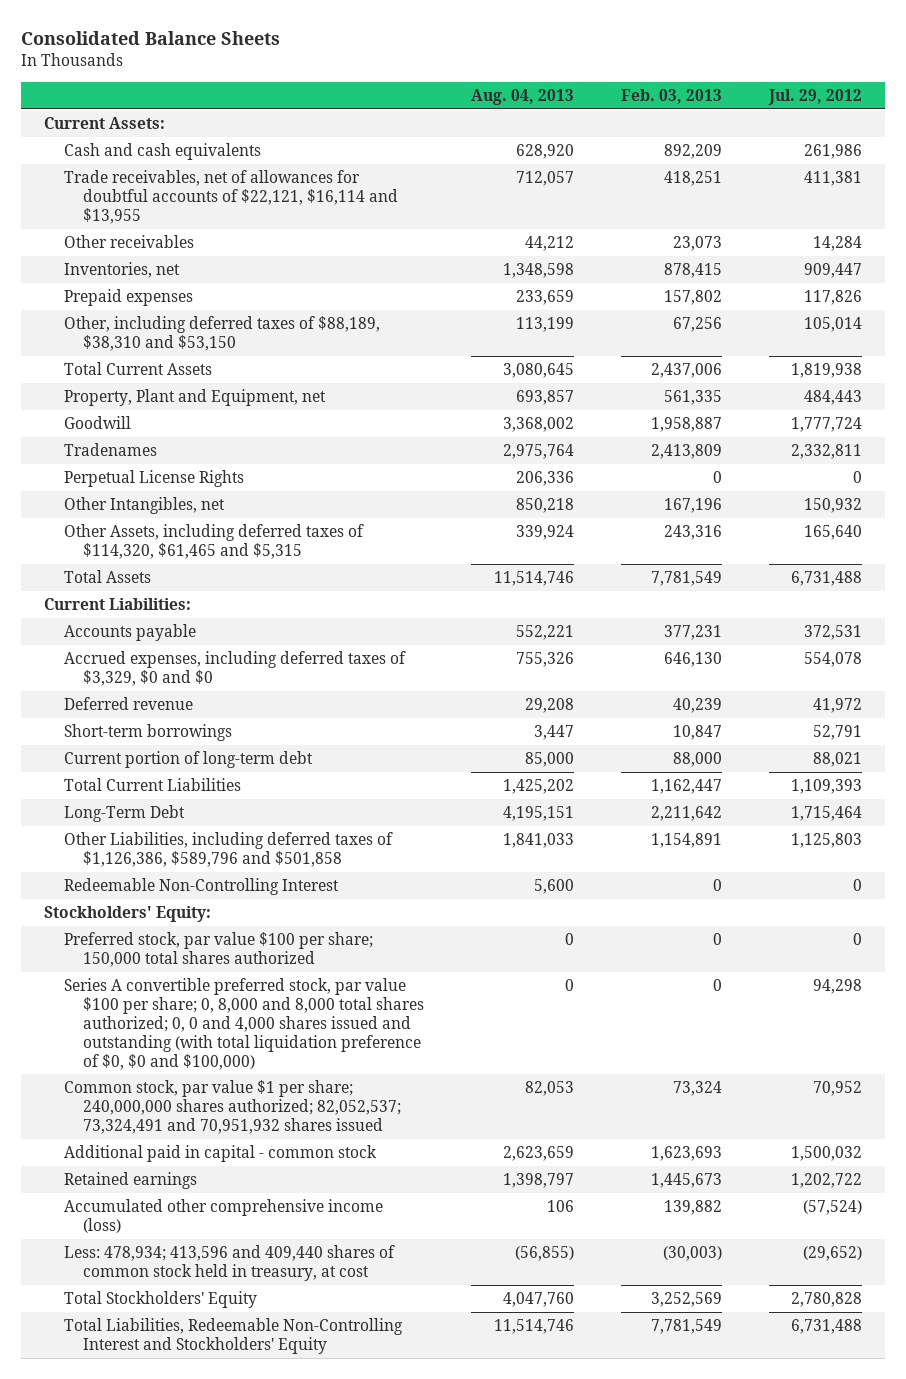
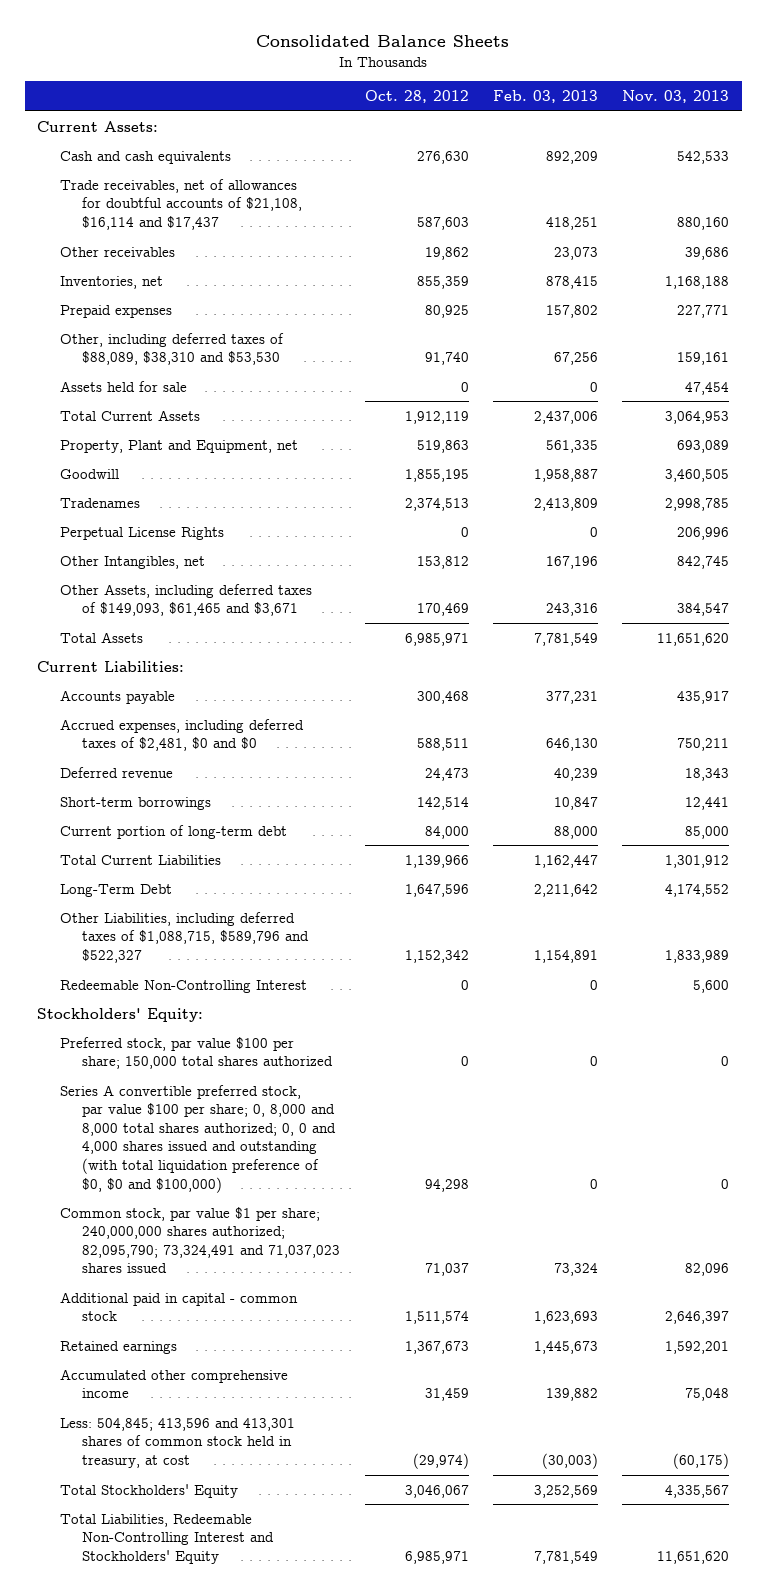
[471,89,575,106] Aug. 04, 2013 -> none
[767,89,862,106] Jul. 29, 2012 -> none
none -> [364,89,469,103] Oct. 28, 2012
none -> [622,89,730,103] Nov. 03, 2013
[63,170,399,224] Trade receivables, net of allowances for doubtful accounts of $22,121, $16,114 and $13,955 -> [59,178,303,230] Trade receivables, net of allowances for doubtful accounts of $21,108, $16,114 and $17,437
[63,316,380,351] Other, including deferred taxes of $88,189, $38,310 and $53,150 -> [59,332,284,366] Other, including deferred taxes of $88,089, $38,310 and $53,530
none -> [59,380,187,392] Assets held for sale
[63,524,364,559] Other Assets, including deferred taxes of $114,320, $61,465 and $5,315 -> [59,583,312,617] Other Assets, including deferred taxes of $149,093, $61,465 and $3,671
[63,651,406,686] Accrued expenses, including deferred taxes of $3,329, $0 and $0 -> [59,718,304,752] Accrued expenses, including deferred taxes of $2,481, $0 and $0
[63,832,393,867] Other Liabilities, including deferred taxes of $1,126,386, $589,796 and $501,858 -> [59,911,310,963] Other Liabilities, including deferred taxes of $1,088,715, $589,796 and $522,327
[63,1080,402,1134] Common stock, par value $1 per share; 240,000,000 shares authorized; 82,052,537; 73,324,491 and 70,951,932 shares issued -> [59,1206,341,1274] Common stock, par value $1 per share; 240,000,000 shares authorized; 82,095,790; 73,324,491 and 71,037,023 shares issued
[63,1199,383,1233] Accumulated other comprehensive income (loss) -> [59,1368,288,1399] Accumulated other comprehensive income
[63,1245,395,1281] Less: 478,934; 413,596 and 409,440 shares of common stock held in treasury, at cost -> [59,1417,295,1468] Less: 504,845; 413,596 and 413,301 shares of common stock held in treasury, at cost

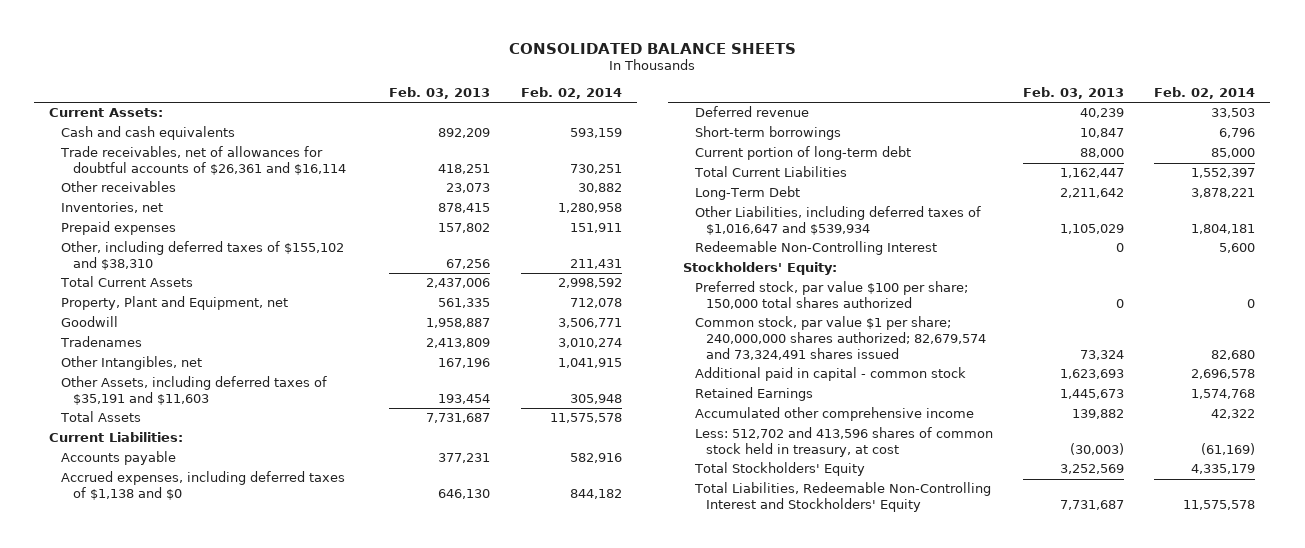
[256,35,510,48] Consolidated Balance Sheets -> [509,42,797,54] CONSOLIDATED BALANCE SHEETS
[364,89,469,103] Oct. 28, 2012 -> none
[622,89,730,103] Nov. 03, 2013 -> none
none -> [520,87,622,100] Feb. 02, 2014
[59,178,303,230] Trade receivables, net of allowances for doubtful accounts of $21,108, $16,114 and $17,437 -> [60,146,346,176] Trade receivables, net of allowances for doubtful accounts of $26,361 and $16,114
[59,380,187,392] Assets held for sale -> none
[59,332,284,366] Other, including deferred taxes of $88,089, $38,310 and $53,530 -> [61,241,345,271] Other, including deferred taxes of $155,102 and $38,310
[59,526,224,540] Perpetual License Rights -> none
[59,583,312,617] Other Assets, including deferred taxes of $149,093, $61,465 and $3,671 -> [61,376,328,406] Other Assets, including deferred taxes of $35,191 and $11,603
[546,603,599,617] 243,316 -> [438,394,491,405] 193,454
[534,632,599,646] 7,781,549 -> [426,413,491,424] 7,731,687
[59,718,304,752] Accrued expenses, including deferred taxes of $2,481, $0 and $0 -> [61,471,346,501] Accrued expenses, including deferred taxes of $1,138 and $0
[59,911,310,963] Other Liabilities, including deferred taxes of $1,088,715, $589,796 and $522,327 -> [694,206,981,236] Other Liabilities, including deferred taxes of $1,016,647 and $539,934
[534,949,599,963] 1,154,891 -> [1059,224,1124,235] 1,105,029
[59,1084,337,1193] Series A convertible preferred stock, par value $100 per share; 0, 8,000 and 8,000 total shares authorized; 0, 0 and 4,000 shares issued and outstanding (with total liquidation preference of $0, $0 and $100,000) -> none
[59,1206,341,1274] Common stock, par value $1 per share; 240,000,000 shares authorized; 82,095,790; 73,324,491 and 71,037,023 shares issued -> [694,316,987,360] Common stock, par value $1 per share; 240,000,000 shares authorized; 82,679,574 and 73,324,491 shares issued
[59,1340,177,1354] Retained earnings -> [694,387,813,402] Retained Earnings
[59,1417,295,1468] Less: 504,845; 413,596 and 413,301 shares of common stock held in treasury, at cost -> [694,427,993,458] Less: 512,702 and 413,596 shares of common stock held in treasury, at cost
[534,1550,599,1564] 7,781,549 -> [1059,500,1124,511] 7,731,687

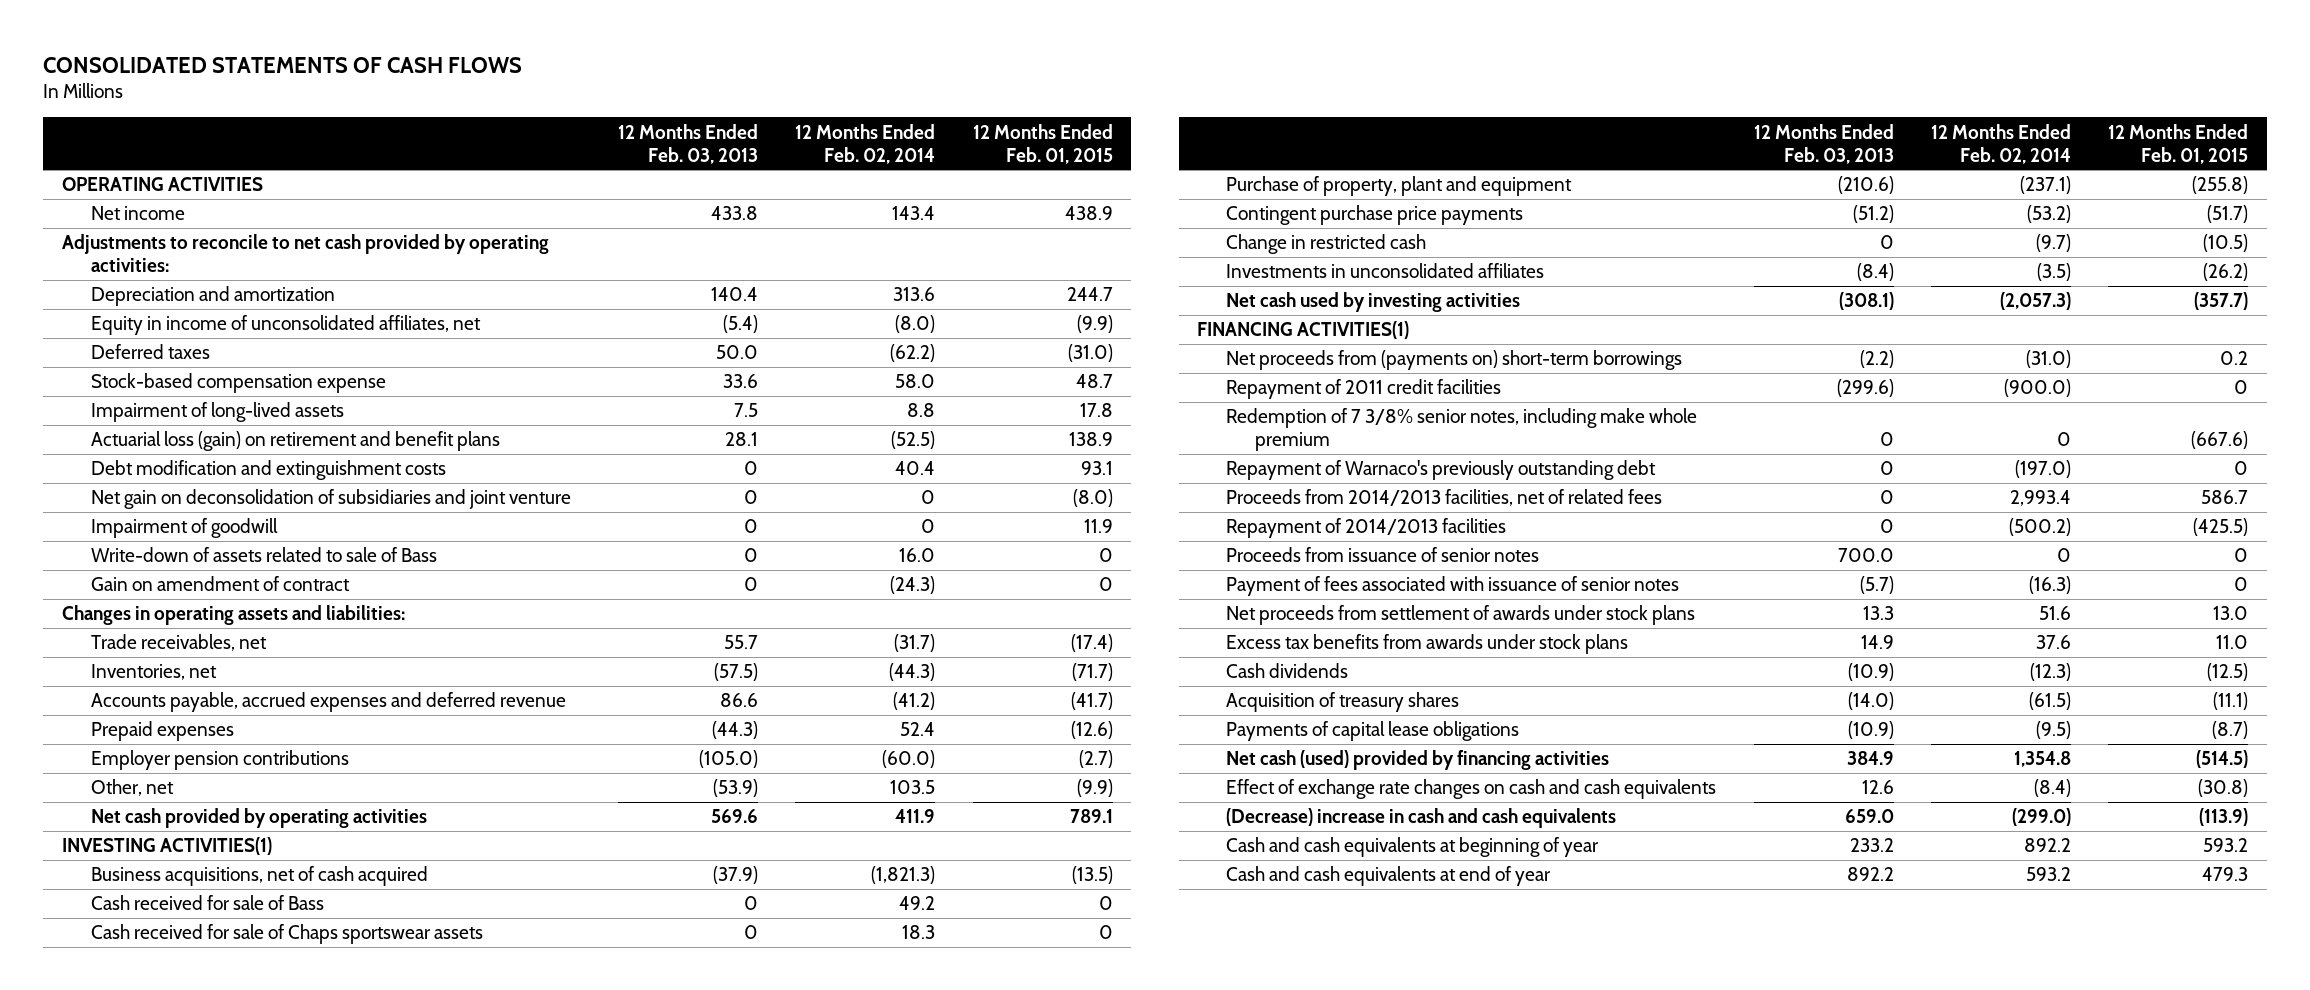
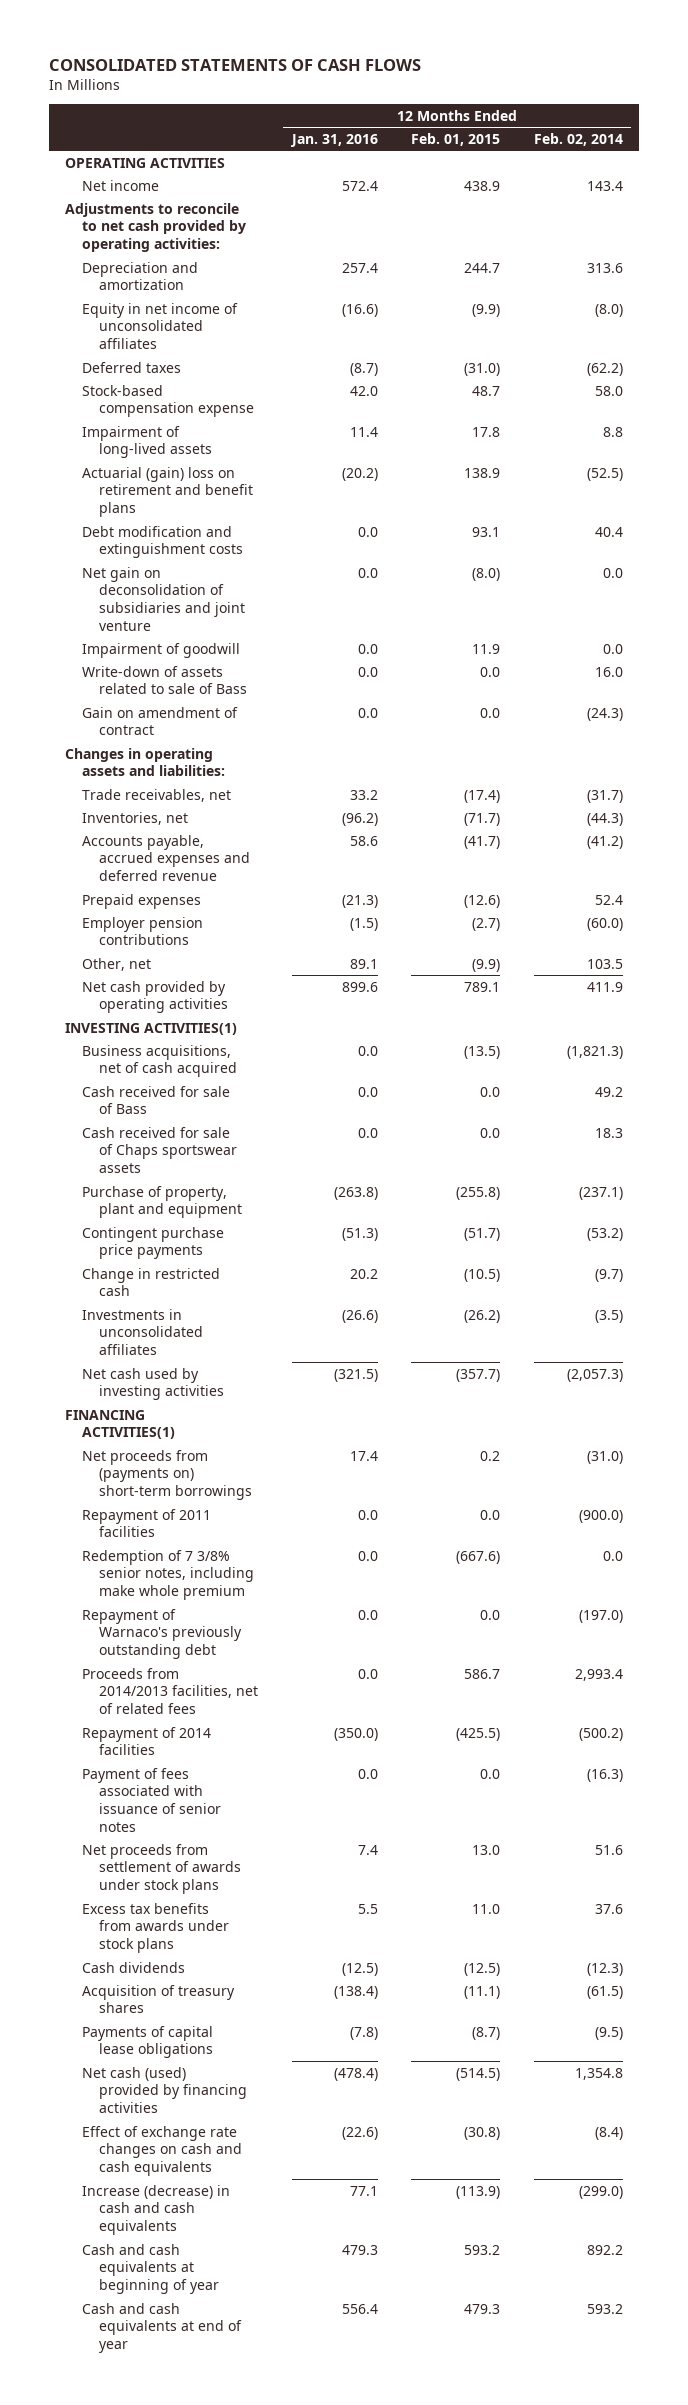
[618,123,759,164] 12 Months Ended Feb. 03, 2013 -> none
none -> [289,133,378,147] Jan. 31, 2016
[90,315,481,336] Equity in income of unconsolidated affiliates, net -> [82,302,239,350] Equity in net income of unconsolidated affiliates
[90,431,500,452] Actuarial loss (gain) on retirement and benefit plans -> [82,466,254,518] Actuarial (gain) loss on retirement and benefit plans
[921,490,936,505] 0 -> [602,567,623,578] 0.0
[921,519,936,534] 0 -> [602,643,623,654] 0.0
[1098,548,1113,563] 0 -> [480,666,501,677] 0.0
[1098,577,1113,592] 0 -> [480,707,501,718] 0.0
[1098,896,1113,911] 0 -> [480,1086,501,1097] 0.0
[1098,925,1113,940] 0 -> [480,1127,501,1138] 0.0
[1226,379,1502,400] Repayment of 2011 credit facilities -> [82,1508,212,1538] Repayment of 2011 facilities
[2233,380,2248,395] 0 -> [480,1509,501,1520] 0.0
[2056,432,2071,447] 0 -> [602,1550,623,1561] 0.0
[2233,461,2248,476] 0 -> [480,1609,501,1620] 0.0
[1226,547,1540,563] Proceeds from issuance of senior notes -> none
[1226,518,1507,539] Repayment of 2014/2013 facilities -> [82,1726,212,1756] Repayment of 2014 facilities
[2233,577,2248,592] 0 -> [480,1768,501,1779] 0.0
[1226,808,1617,829] (Decrease) increase in cash and cash equivalents -> [82,2184,231,2236] Increase (decrease) in cash and cash equivalents

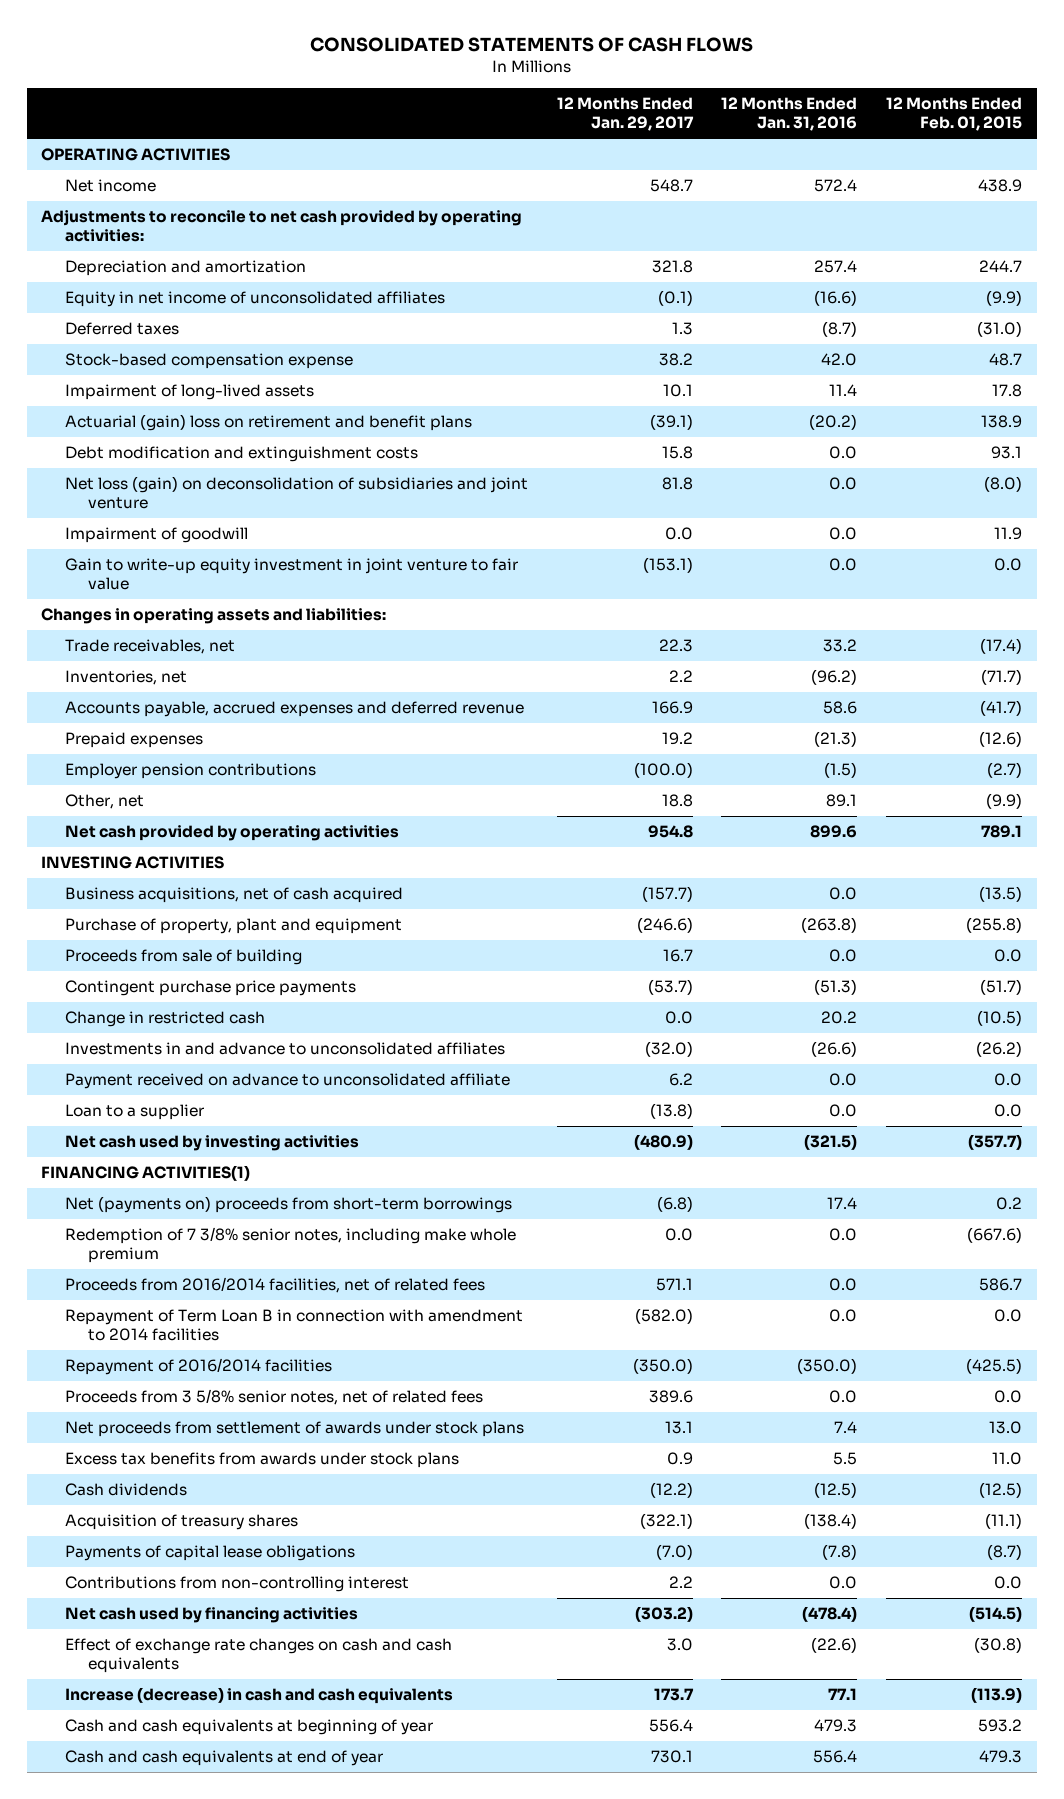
[533,132,623,146] Feb. 02, 2014 -> none
none -> [556,97,694,132] 12 Months Ended Jan. 29, 2017
[82,566,246,631] Net gain on deconsolidation of subsidiaries and joint venture -> [64,476,528,510] Net loss (gain) on deconsolidation of subsidiaries and joint venture
[82,665,248,695] Write-down of assets related to sale of Bass -> none
[82,706,239,736] Gain on amendment of contract -> none
none -> [64,558,518,591] Gain to write-up equity investment in joint venture to fair value
[65,1022,238,1035] INVESTING ACTIVITIES(1) -> [41,856,225,870] INVESTING ACTIVITIES
[82,1085,231,1115] Cash received for sale of Bass -> none
[82,1126,238,1174] Cash received for sale of Chaps sportswear assets -> none
none -> [64,949,302,966] Proceeds from sale of building
[82,1308,204,1356] Investments in unconsolidated affiliates -> [64,1042,505,1056] Investments in and advance to unconsolidated affiliates
none -> [64,1073,510,1090] Payment received on advance to unconsolidated affiliate
none -> [64,1104,204,1121] Loan to a supplier
[82,1508,212,1538] Repayment of 2011 facilities -> none
[82,1449,253,1501] Net proceeds from (payments on) short-term borrowings -> [64,1196,512,1214] Net (payments on) proceeds from short-term borrowings
[82,1608,243,1660] Repayment of Warnaco's previously outstanding debt -> none
[82,1767,222,1832] Payment of fees associated with issuance of senior notes -> none
[82,1667,259,1715] Proceeds from 2014/2013 facilities, net of related fees -> [64,1277,485,1294] Proceeds from 2016/2014 facilities, net of related fees
none -> [64,1309,523,1342] Repayment of Term Loan B in connection with amendment to 2014 facilities
[82,1726,212,1756] Repayment of 2014 facilities -> [64,1358,332,1376] Repayment of 2016/2014 facilities
none -> [64,1389,483,1406] Proceeds from 3 5/8% senior notes, net of related fees
none -> [64,1576,409,1593] Contributions from non-controlling interest
[82,2066,248,2114] Net cash (used) provided by financing activities -> [64,1607,358,1624] Net cash used by financing activities

